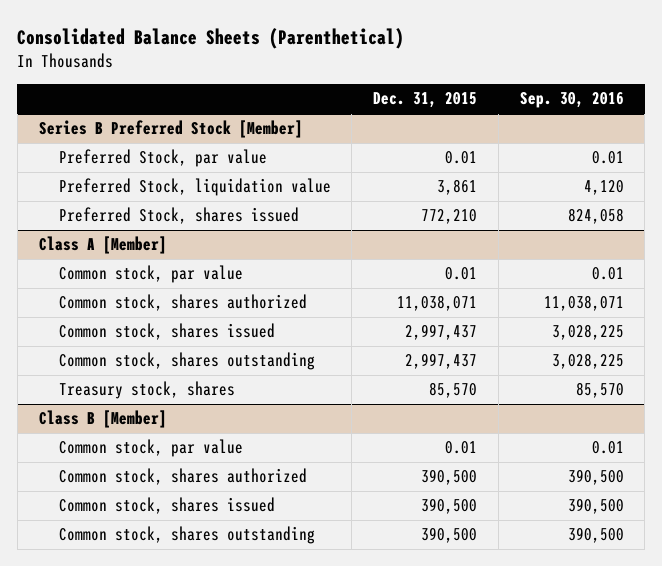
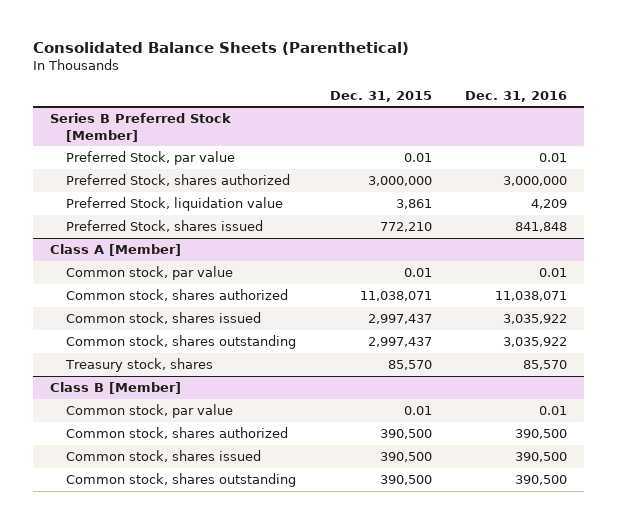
[519,92,624,109] Sep. 30, 2016 -> none
none -> [465,90,568,102] Dec. 31, 2016
none -> [66,174,291,187] Preferred Stock, shares authorized

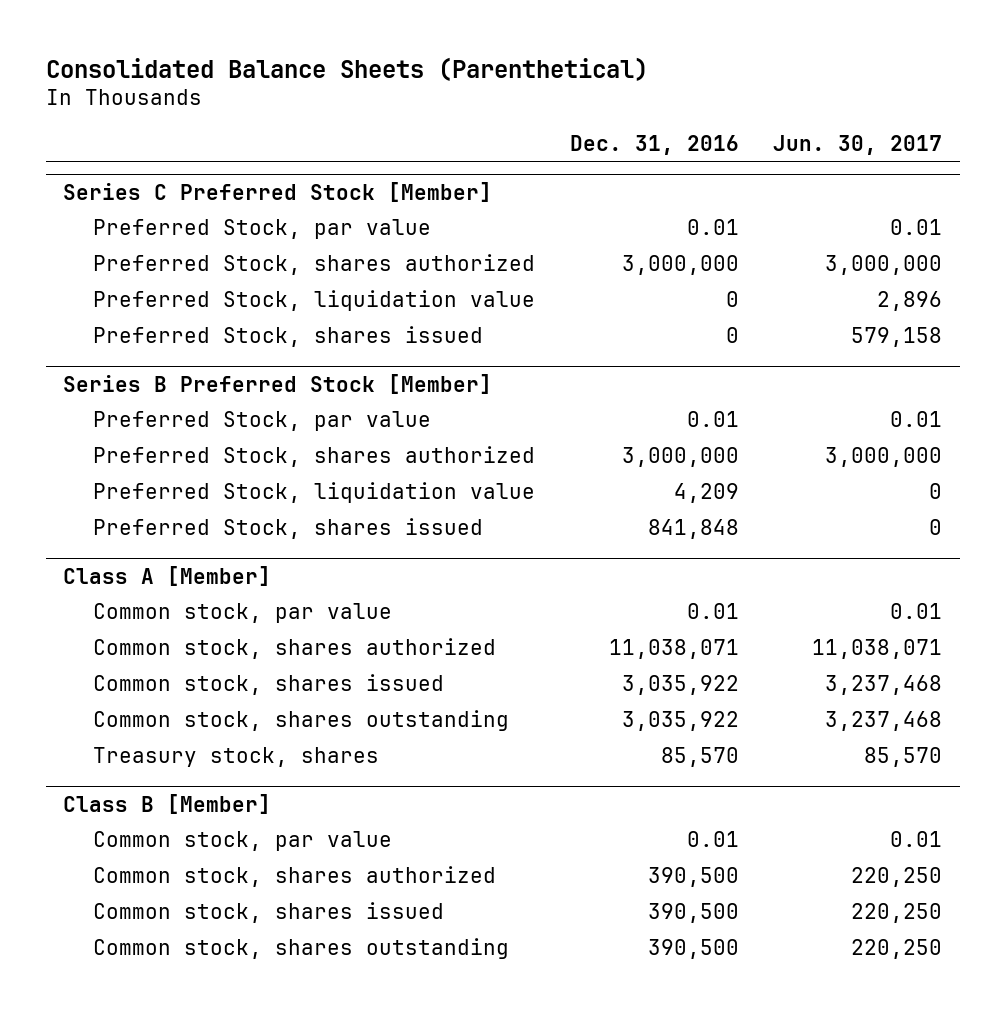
[329,90,432,102] Dec. 31, 2015 -> none
none -> [773,134,943,155] Jun. 30, 2017
none -> [63,181,493,202] Series C Preferred Stock [Member]
none -> [93,219,432,240] Preferred Stock, par value
none -> [93,254,536,276] Preferred Stock, shares authorized
none -> [93,290,536,312] Preferred Stock, liquidation value
none -> [93,326,484,348] Preferred Stock, shares issued

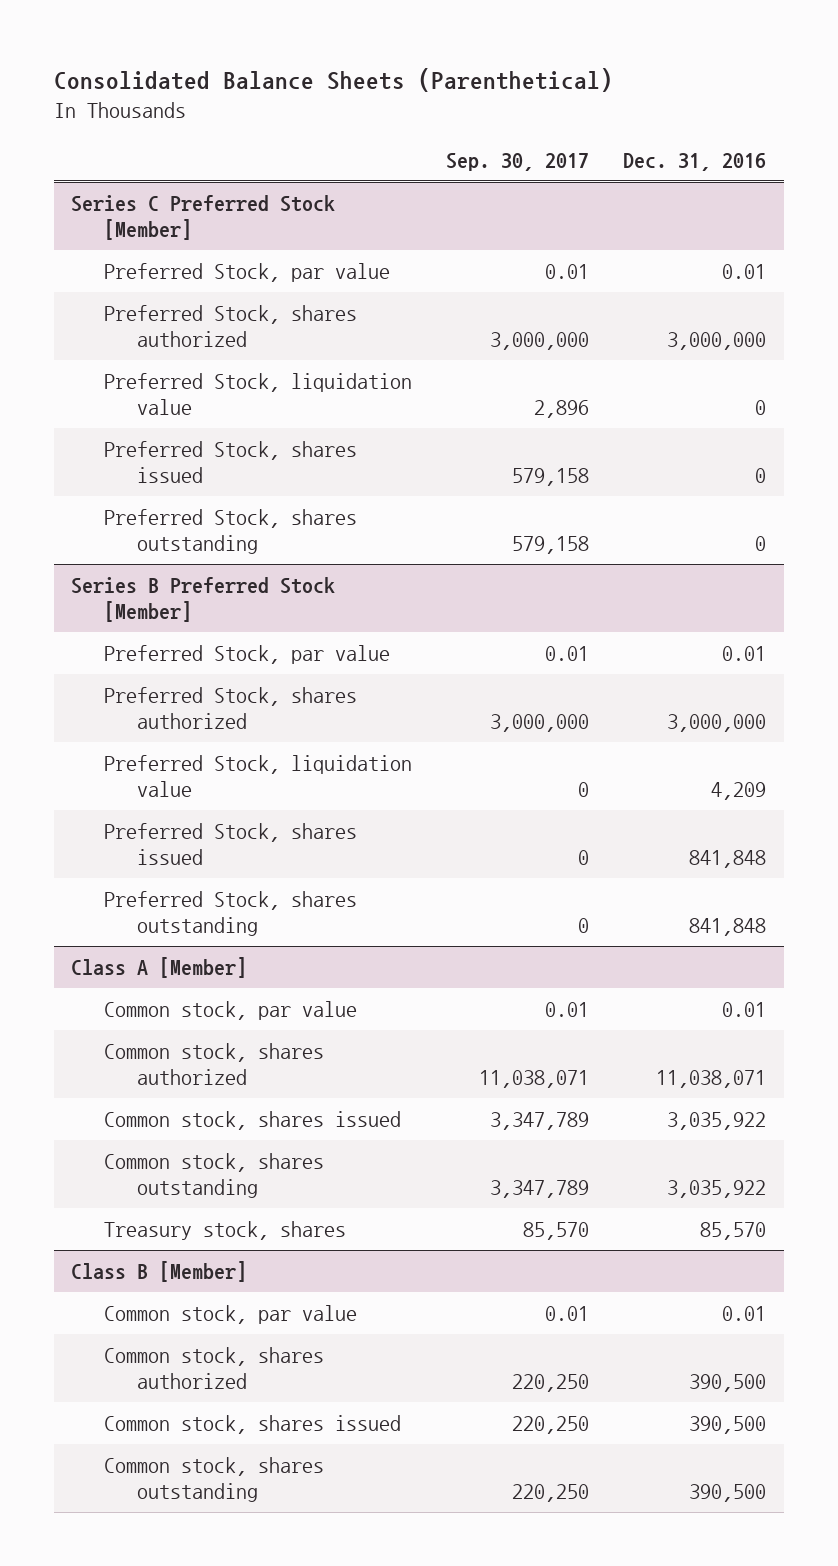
[773,134,943,155] Jun. 30, 2017 -> none
none -> [446,152,590,171] Sep. 30, 2017
none -> [103,508,357,555] Preferred Stock, shares outstanding
none -> [103,890,357,937] Preferred Stock, shares outstanding

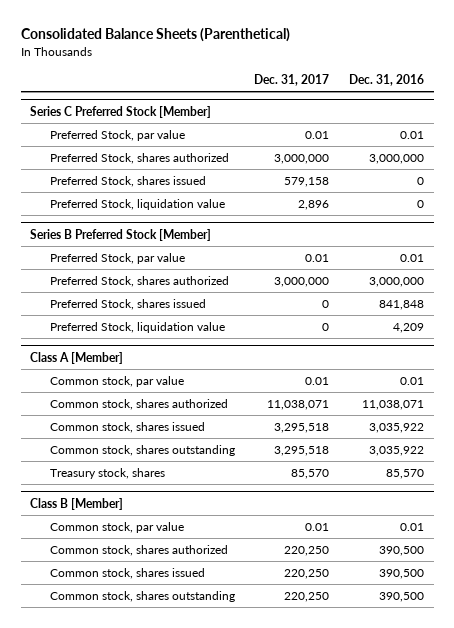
[446,152,590,171] Sep. 30, 2017 -> none
none -> [254,73,330,86] Dec. 31, 2017
[103,508,357,555] Preferred Stock, shares outstanding -> none
[103,372,412,416] Preferred Stock, liquidation value -> [49,198,225,210] Preferred Stock, liquidation value
[103,890,357,937] Preferred Stock, shares outstanding -> none
[103,754,412,798] Preferred Stock, liquidation value -> [49,321,225,333] Preferred Stock, liquidation value

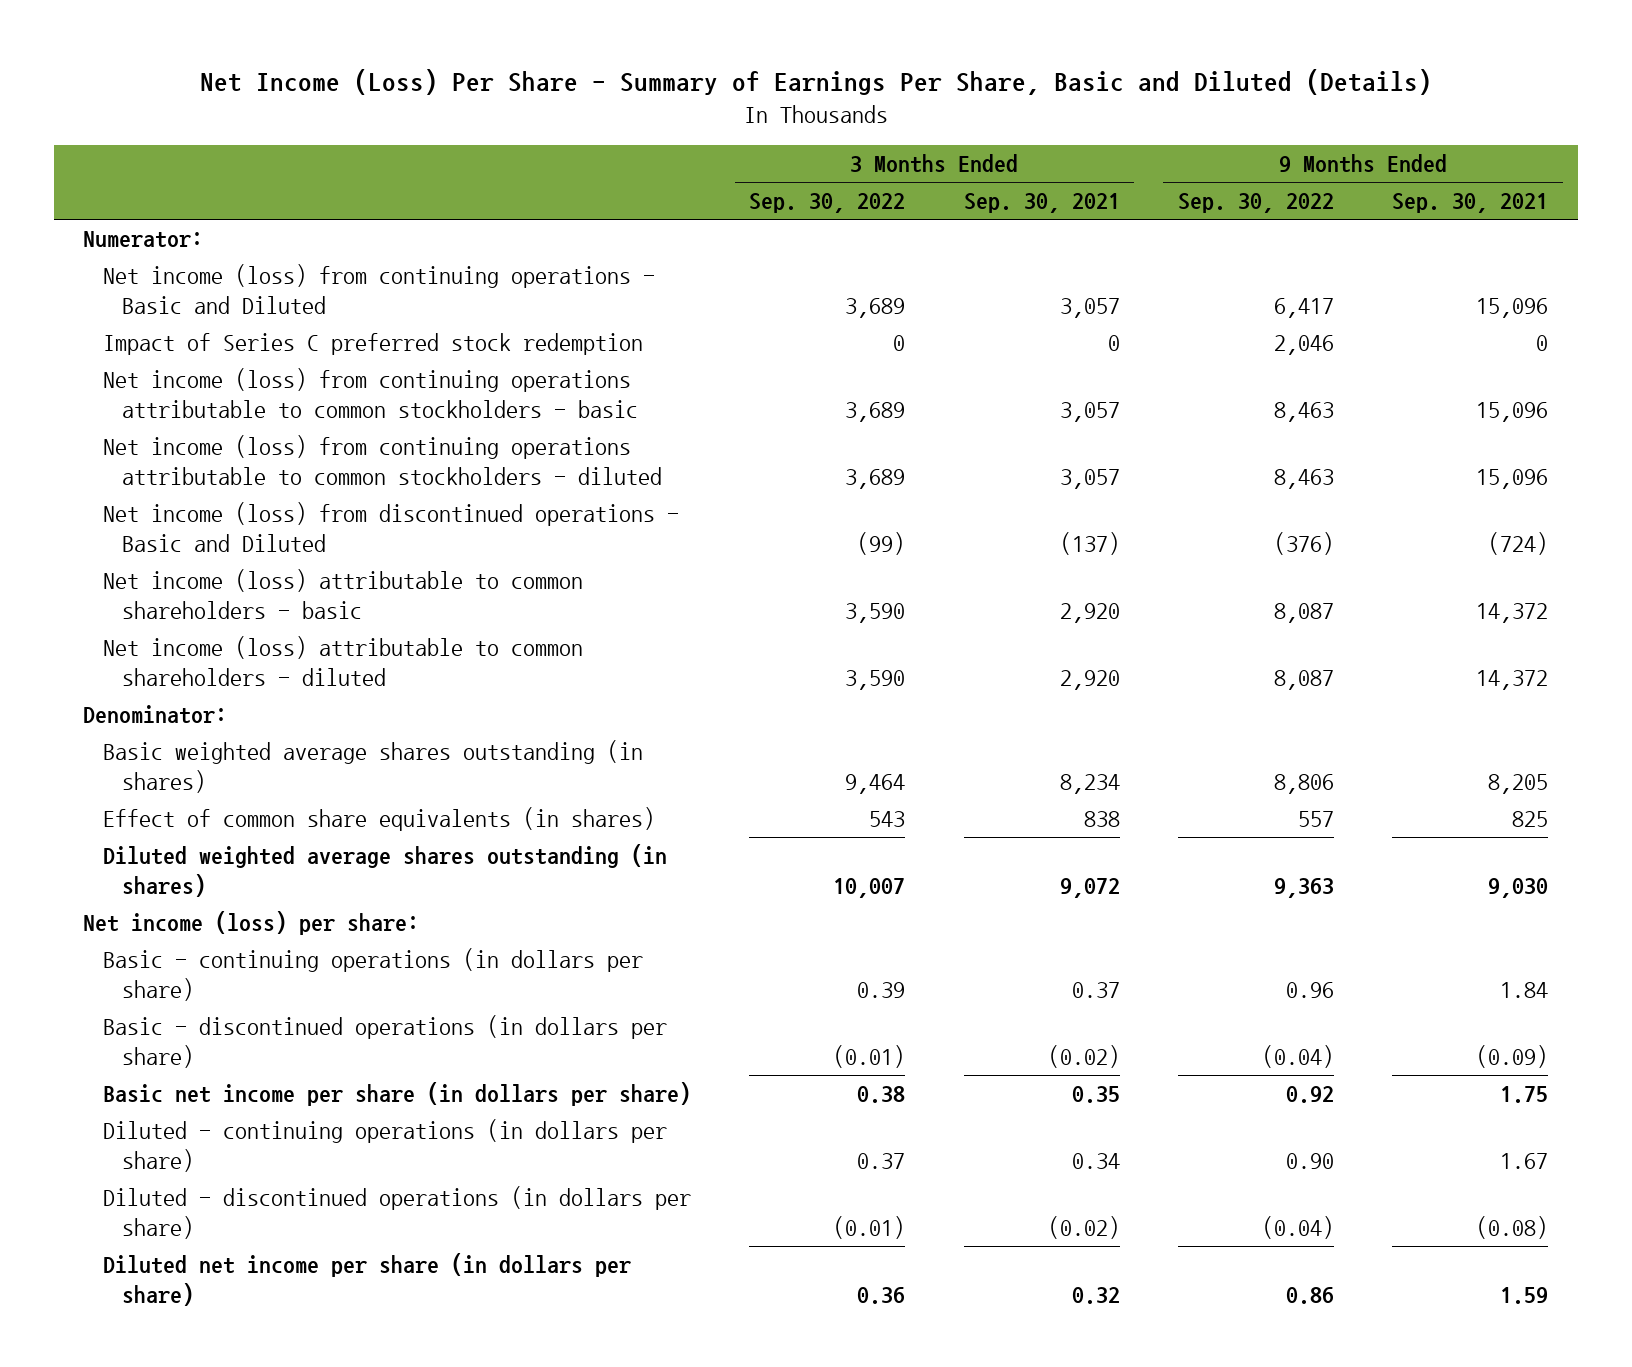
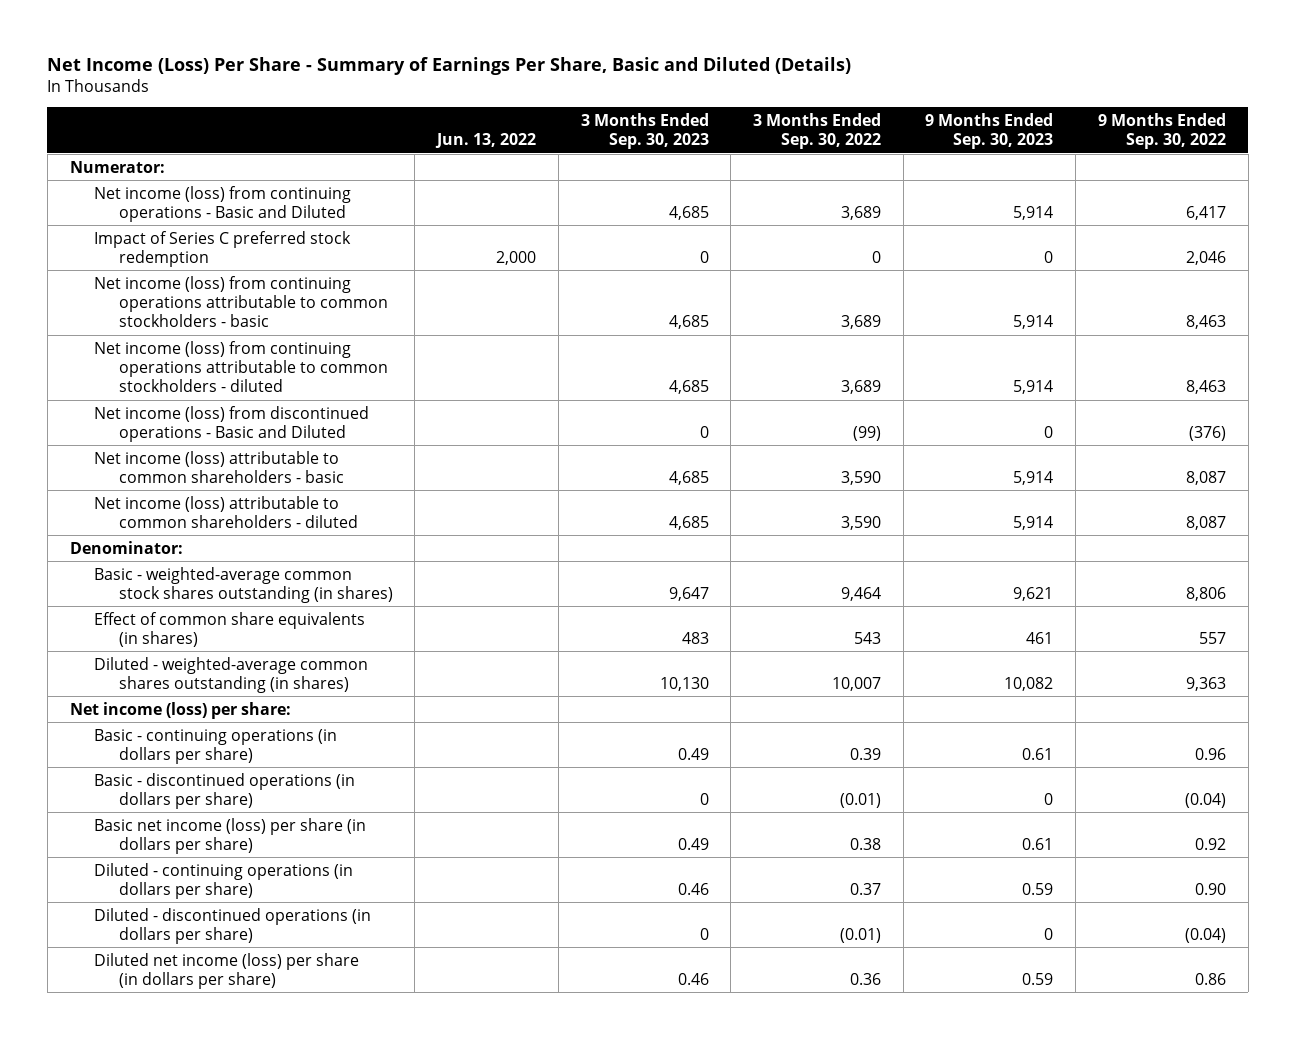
[963,192,1120,213] Sep. 30, 2021 -> none
[1392,192,1549,213] Sep. 30, 2021 -> none
none -> [435,133,537,149] Jun. 13, 2022
none -> [580,112,709,150] 3 Months Ended Sep. 30, 2023
none -> [925,112,1054,150] 9 Months Ended Sep. 30, 2023
[102,739,643,794] Basic weighted average shares outstanding (in shares) -> [94,566,393,603] Basic - weighted-average common stock shares outstanding (in shares)
[102,843,667,898] Diluted weighted average shares outstanding (in shares) -> [94,656,369,693] Diluted - weighted-average common shares outstanding (in shares)
[102,1081,691,1106] Basic net income per share (in dollars per share) -> [94,817,367,854] Basic net income (loss) per share (in dollars per share)
[102,1252,631,1307] Diluted net income per share (in dollars per share) -> [94,952,360,989] Diluted net income (loss) per share (in dollars per share)

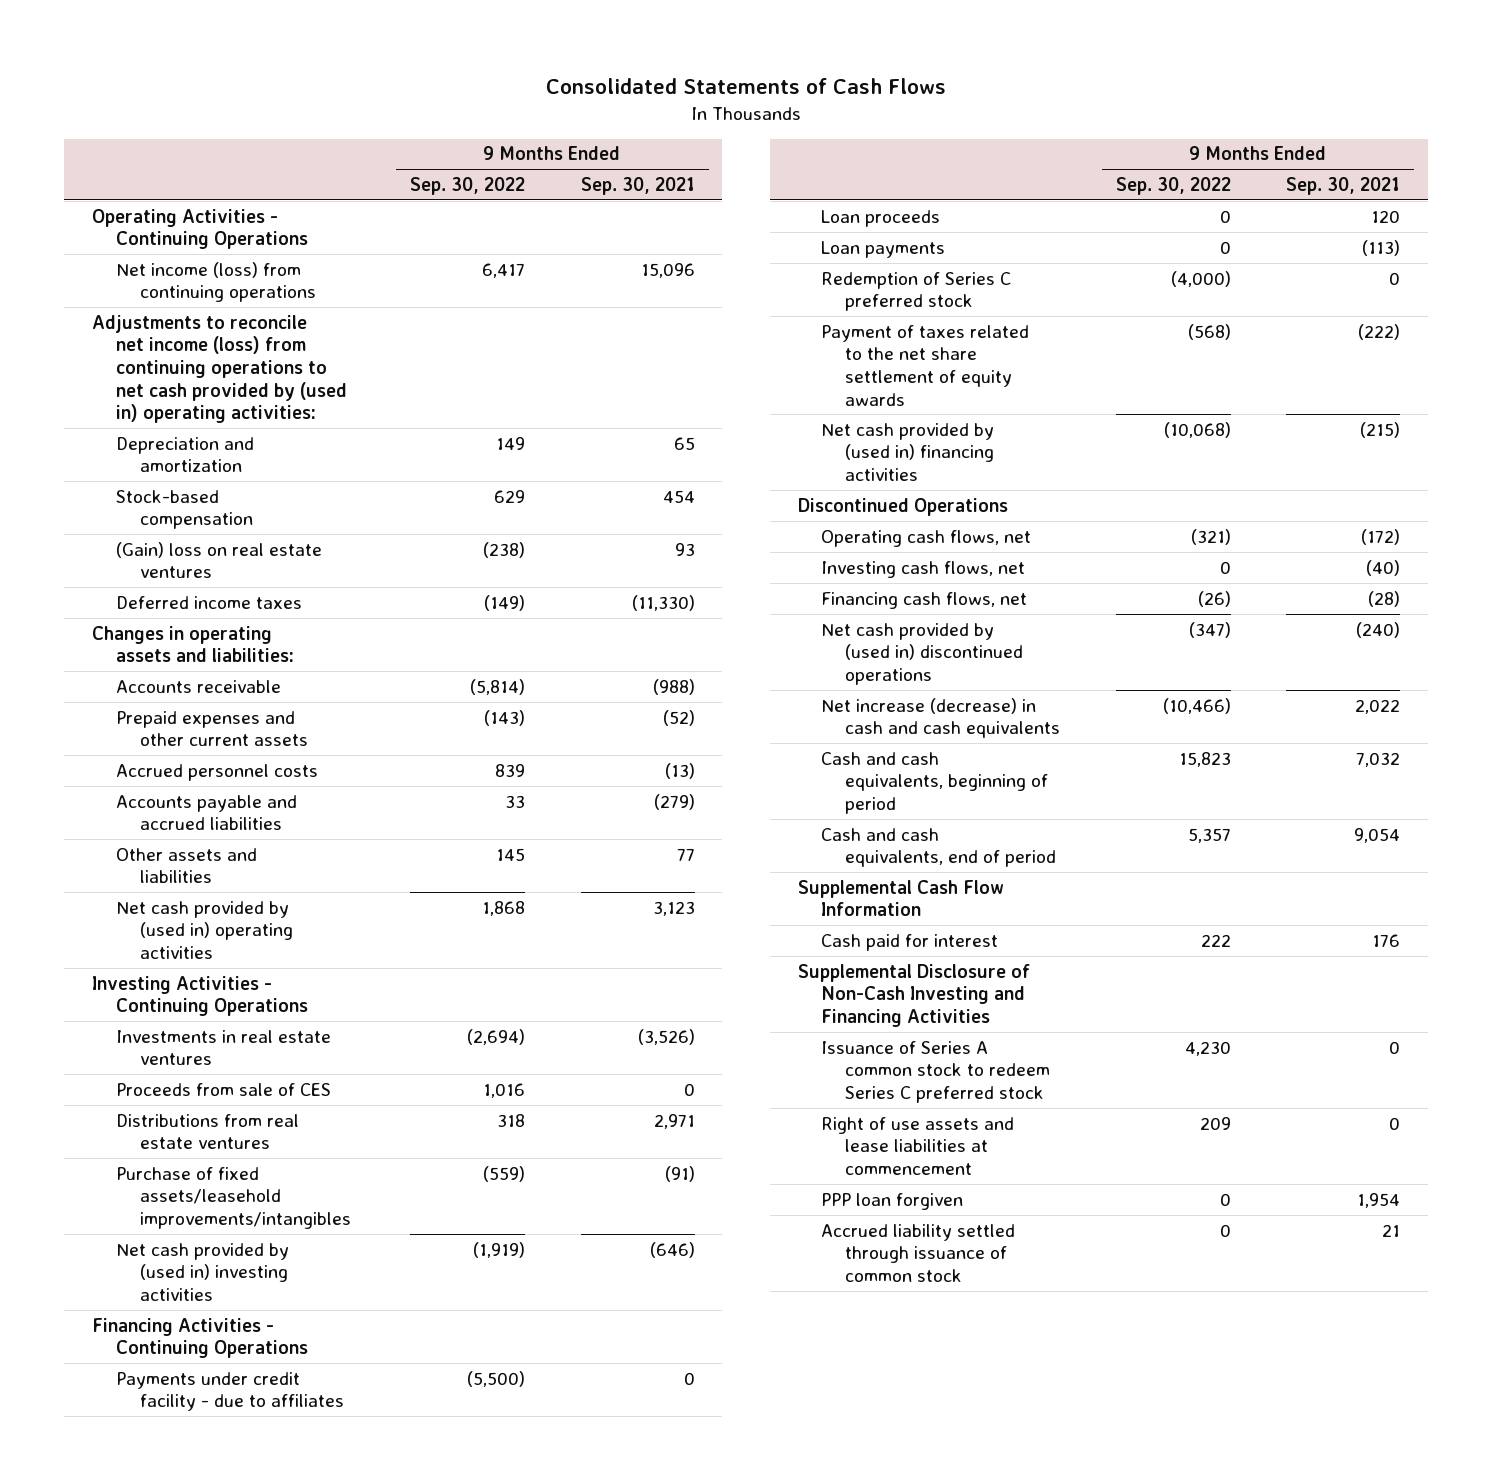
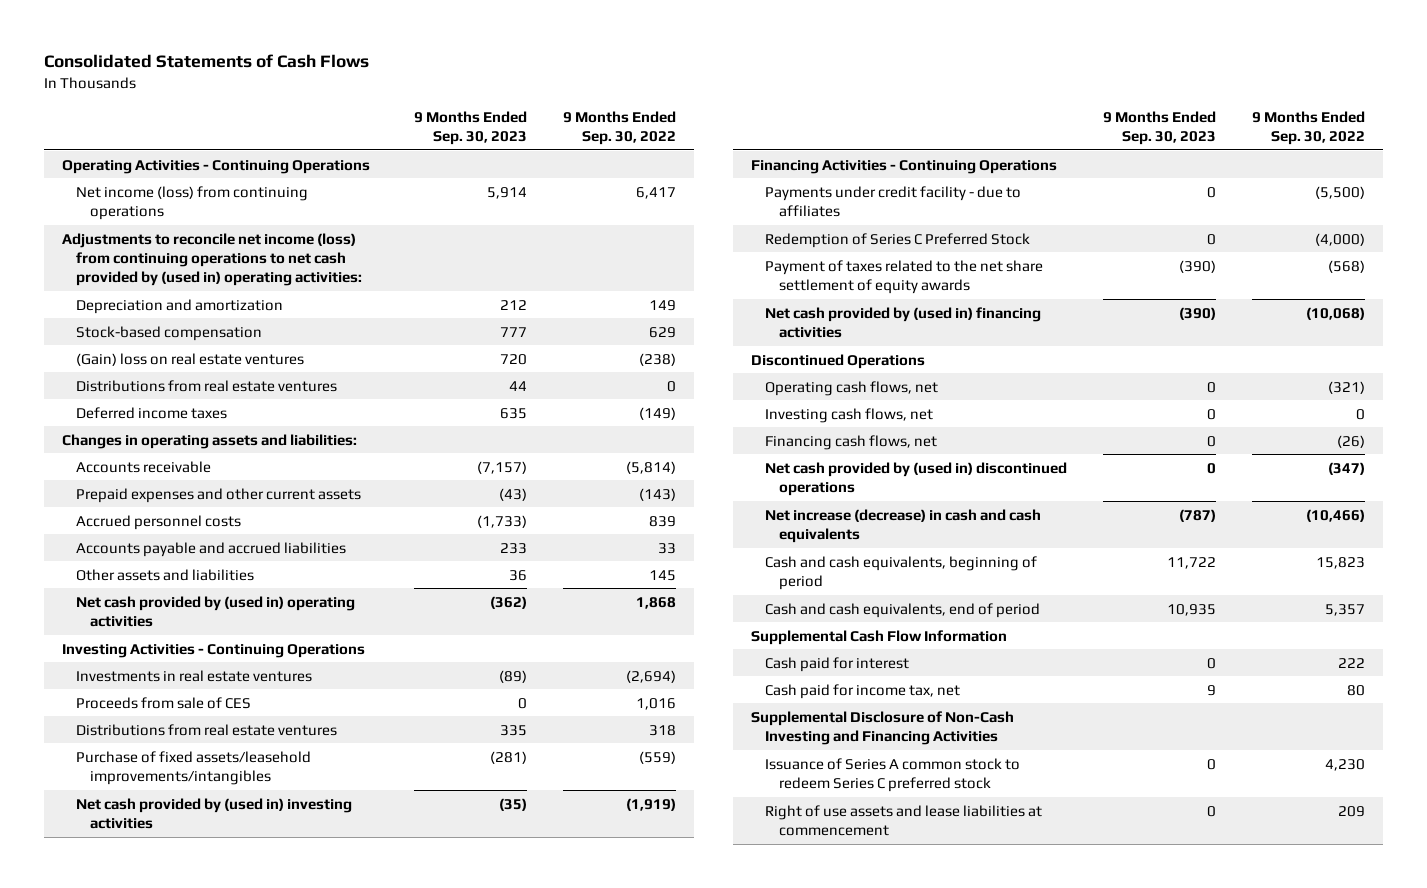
[580,177,695,196] Sep. 30, 2021 -> none
none -> [414,110,528,145] 9 Months Ended Sep. 30, 2023
none -> [75,379,337,392] Distributions from real estate ventures
[821,209,941,227] Loan proceeds -> none
[821,240,946,258] Loan payments -> none
[821,271,1012,312] Redemption of Series C preferred stock -> [764,232,1030,248] Redemption of Series C Preferred Stock
none -> [764,683,960,699] Cash paid for income tax, net
[821,1192,964,1210] PPP loan forgiven -> none
[821,1223,1016,1282] Accrued liability settled through issuance of common stock -> none

